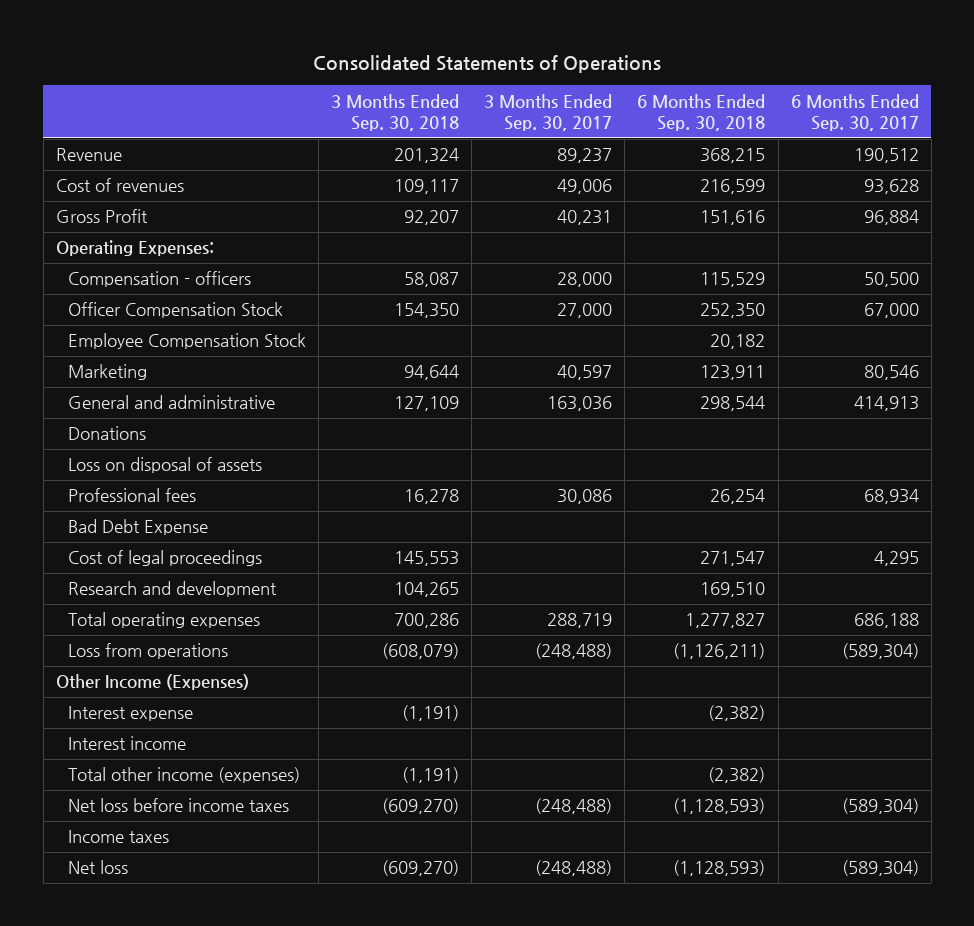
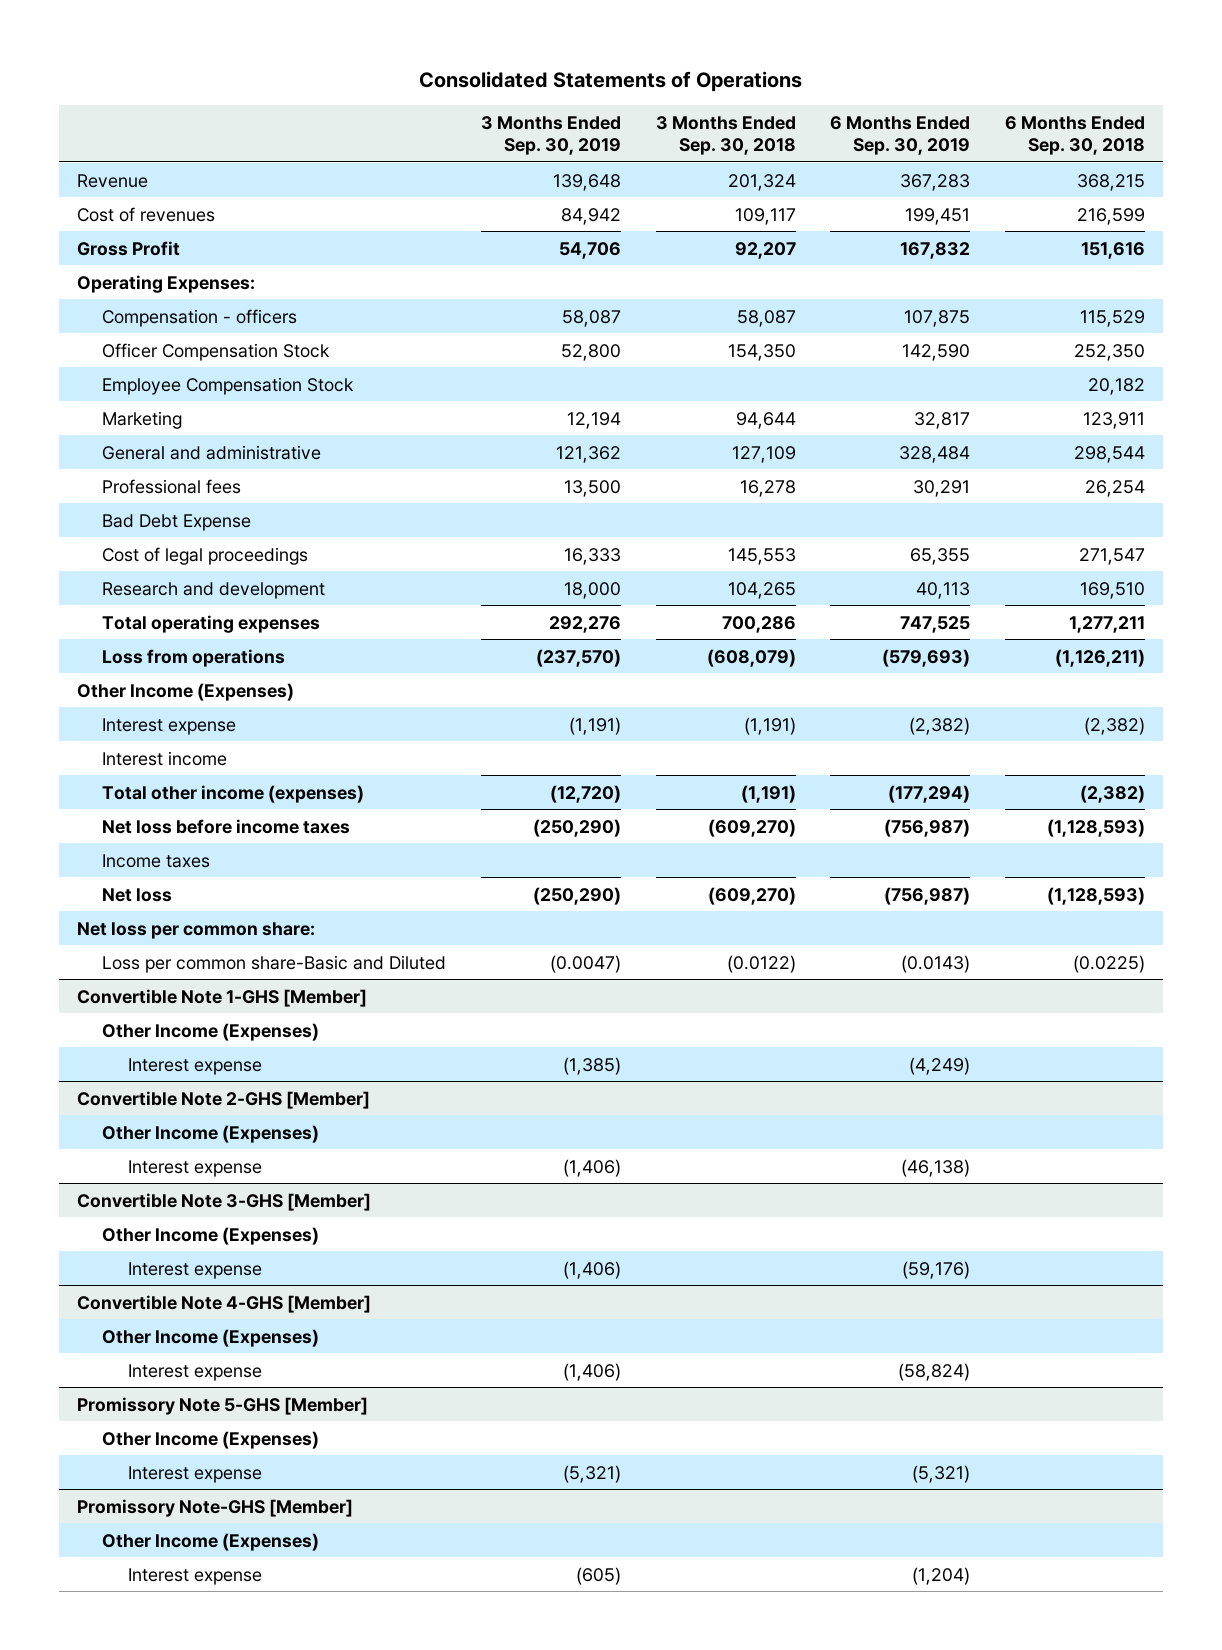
[484,93,613,131] 3 Months Ended Sep. 30, 2017 -> none
[790,93,919,131] 6 Months Ended Sep. 30, 2017 -> none
none -> [481,115,622,155] 3 Months Ended Sep. 30, 2019
none -> [830,115,971,155] 6 Months Ended Sep. 30, 2019
[68,426,147,441] Donations -> none
[68,457,263,474] Loss on disposal of assets -> none
[685,613,766,629] 1,277,827 -> [1069,615,1146,633] 1,277,211
none -> [76,921,315,939] Net loss per common share:
none -> [102,954,447,973] Loss per common share-Basic and Diluted
none -> [76,988,367,1007] Convertible Note 1-GHS [Member]
none -> [102,1022,320,1041] Other Income (Expenses)
none -> [128,1057,263,1075] Interest expense
none -> [76,1090,370,1109] Convertible Note 2-GHS [Member]
none -> [102,1124,320,1143] Other Income (Expenses)
none -> [128,1159,263,1177] Interest expense
none -> [76,1192,371,1211] Convertible Note 3-GHS [Member]
none -> [102,1226,320,1245] Other Income (Expenses)
none -> [128,1261,263,1279] Interest expense
none -> [76,1294,371,1313] Convertible Note 4-GHS [Member]
none -> [102,1328,320,1347] Other Income (Expenses)
none -> [128,1363,263,1381] Interest expense
none -> [76,1396,368,1415] Promissory Note 5-GHS [Member]
none -> [102,1430,320,1449] Other Income (Expenses)
none -> [128,1465,263,1483] Interest expense
none -> [76,1498,353,1517] Promissory Note-GHS [Member]
none -> [102,1532,320,1551] Other Income (Expenses)
none -> [128,1567,263,1585] Interest expense

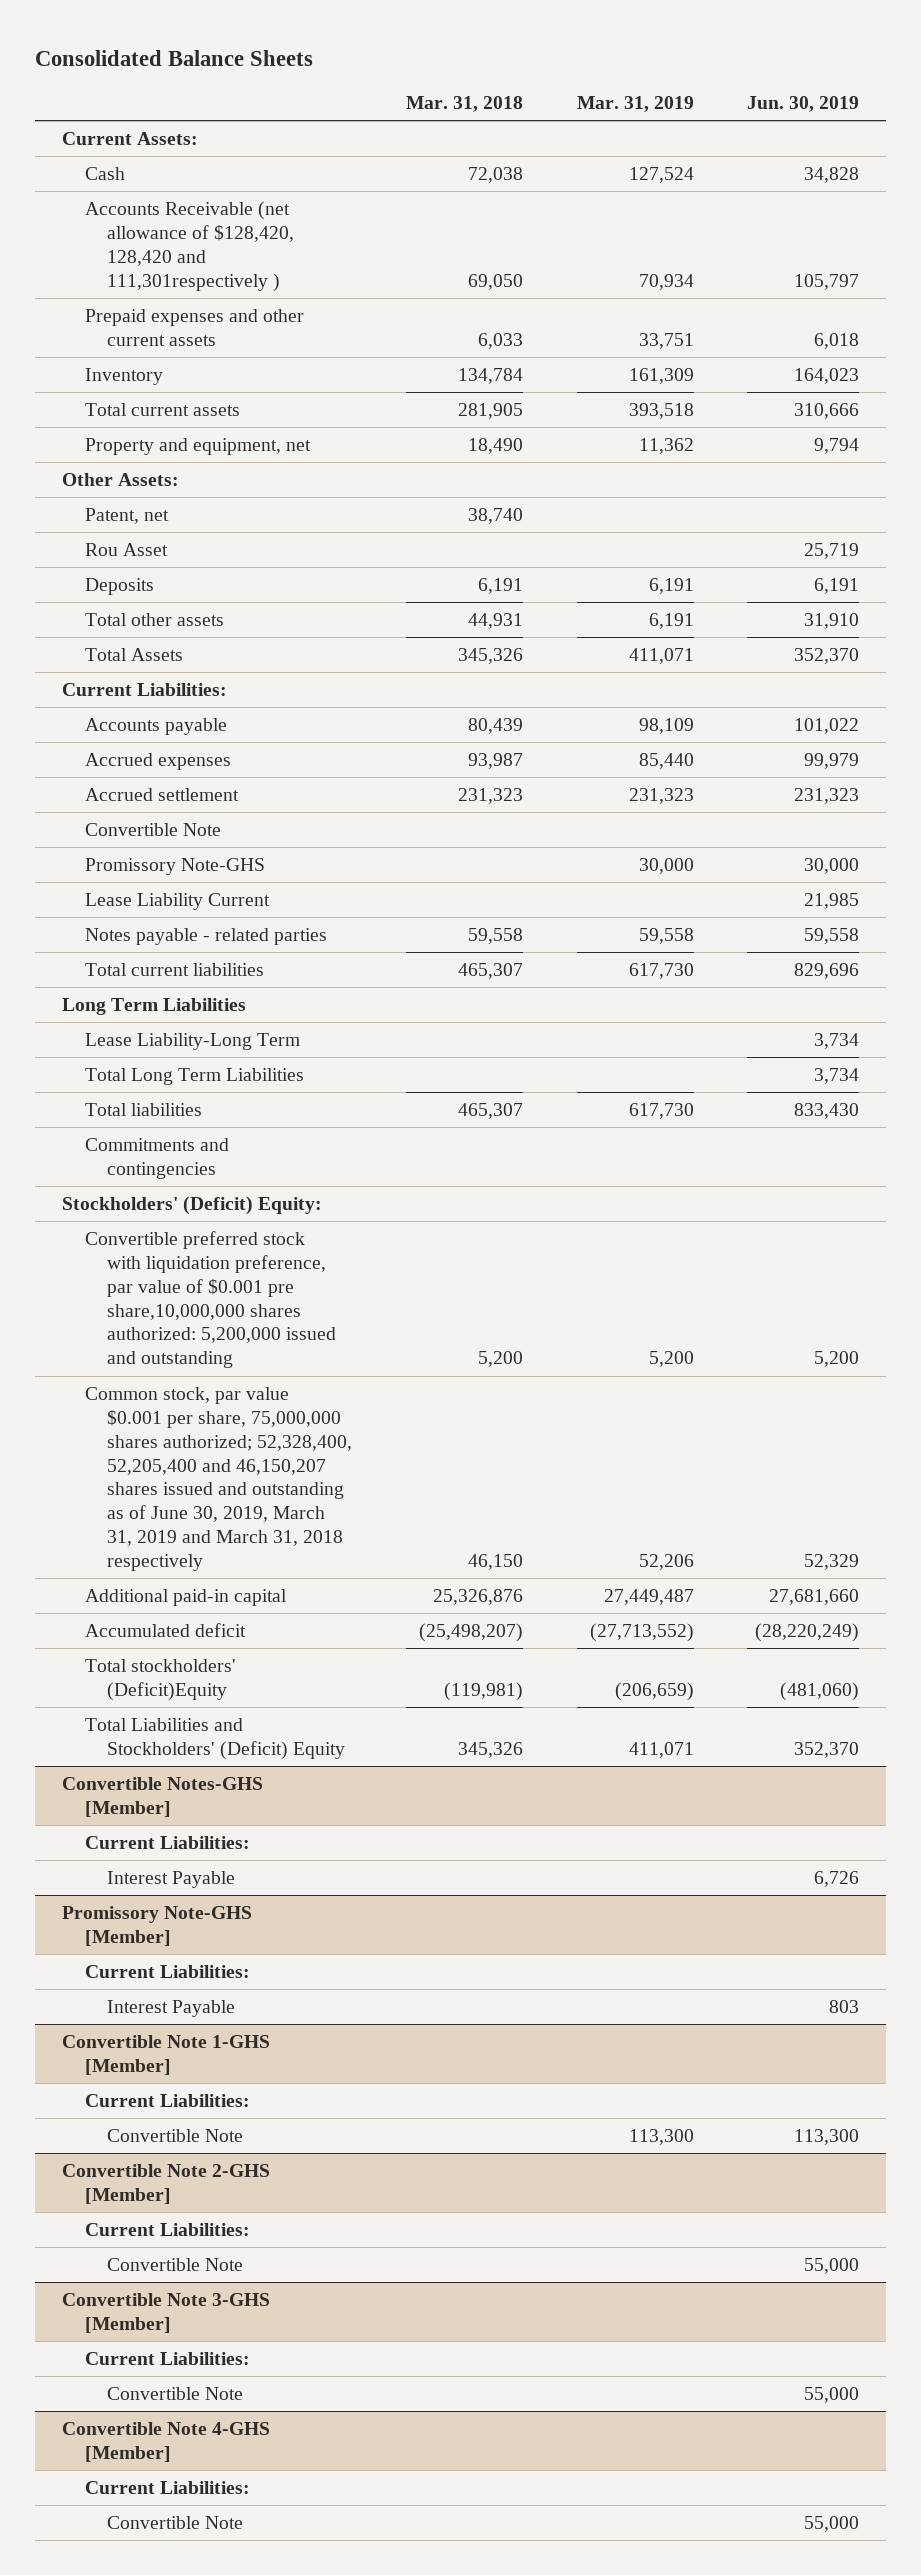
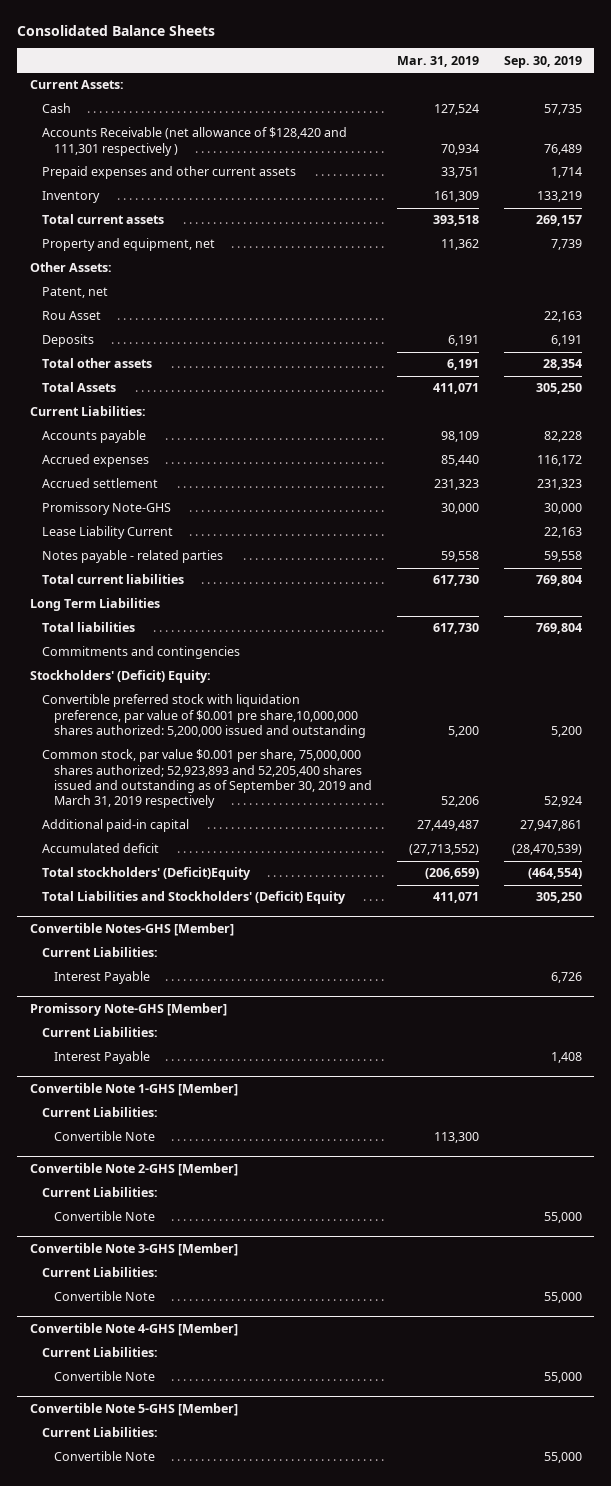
[405,96,523,113] Mar. 31, 2018 -> none
[747,96,860,113] Jun. 30, 2019 -> none
none -> [503,55,582,68] Sep. 30, 2019
[84,201,295,292] Accounts Receivable (net allowance of $128,420, 128,420 and 111,301respectively ) -> [41,127,347,156] Accounts Receivable (net allowance of $128,420 and 111,301 respectively )
[84,823,221,837] Convertible Note -> none
[84,1033,300,1051] Lease Liability-Long Term -> none
[84,1068,304,1086] Total Long Term Liabilities -> none
[84,1387,353,1571] Common stock, par value $0.001 per share, 75,000,000 shares authorized; 52,328,400, 52,205,400 and 46,150,207 shares issued and outstanding as of June 30, 2019, March 31, 2019 and March 31, 2018 respectively -> [41,749,372,809] Common stock, par value $0.001 per share, 75,000,000 shares authorized; 52,923,893 and 52,205,400 shares issued and outstanding as of September 30, 2019 and March 31, 2019 respectively
none -> [29,1403,238,1417] Convertible Note 5-GHS [Member]
none -> [41,1427,158,1438] Current Liabilities:
none -> [53,1451,155,1462] Convertible Note

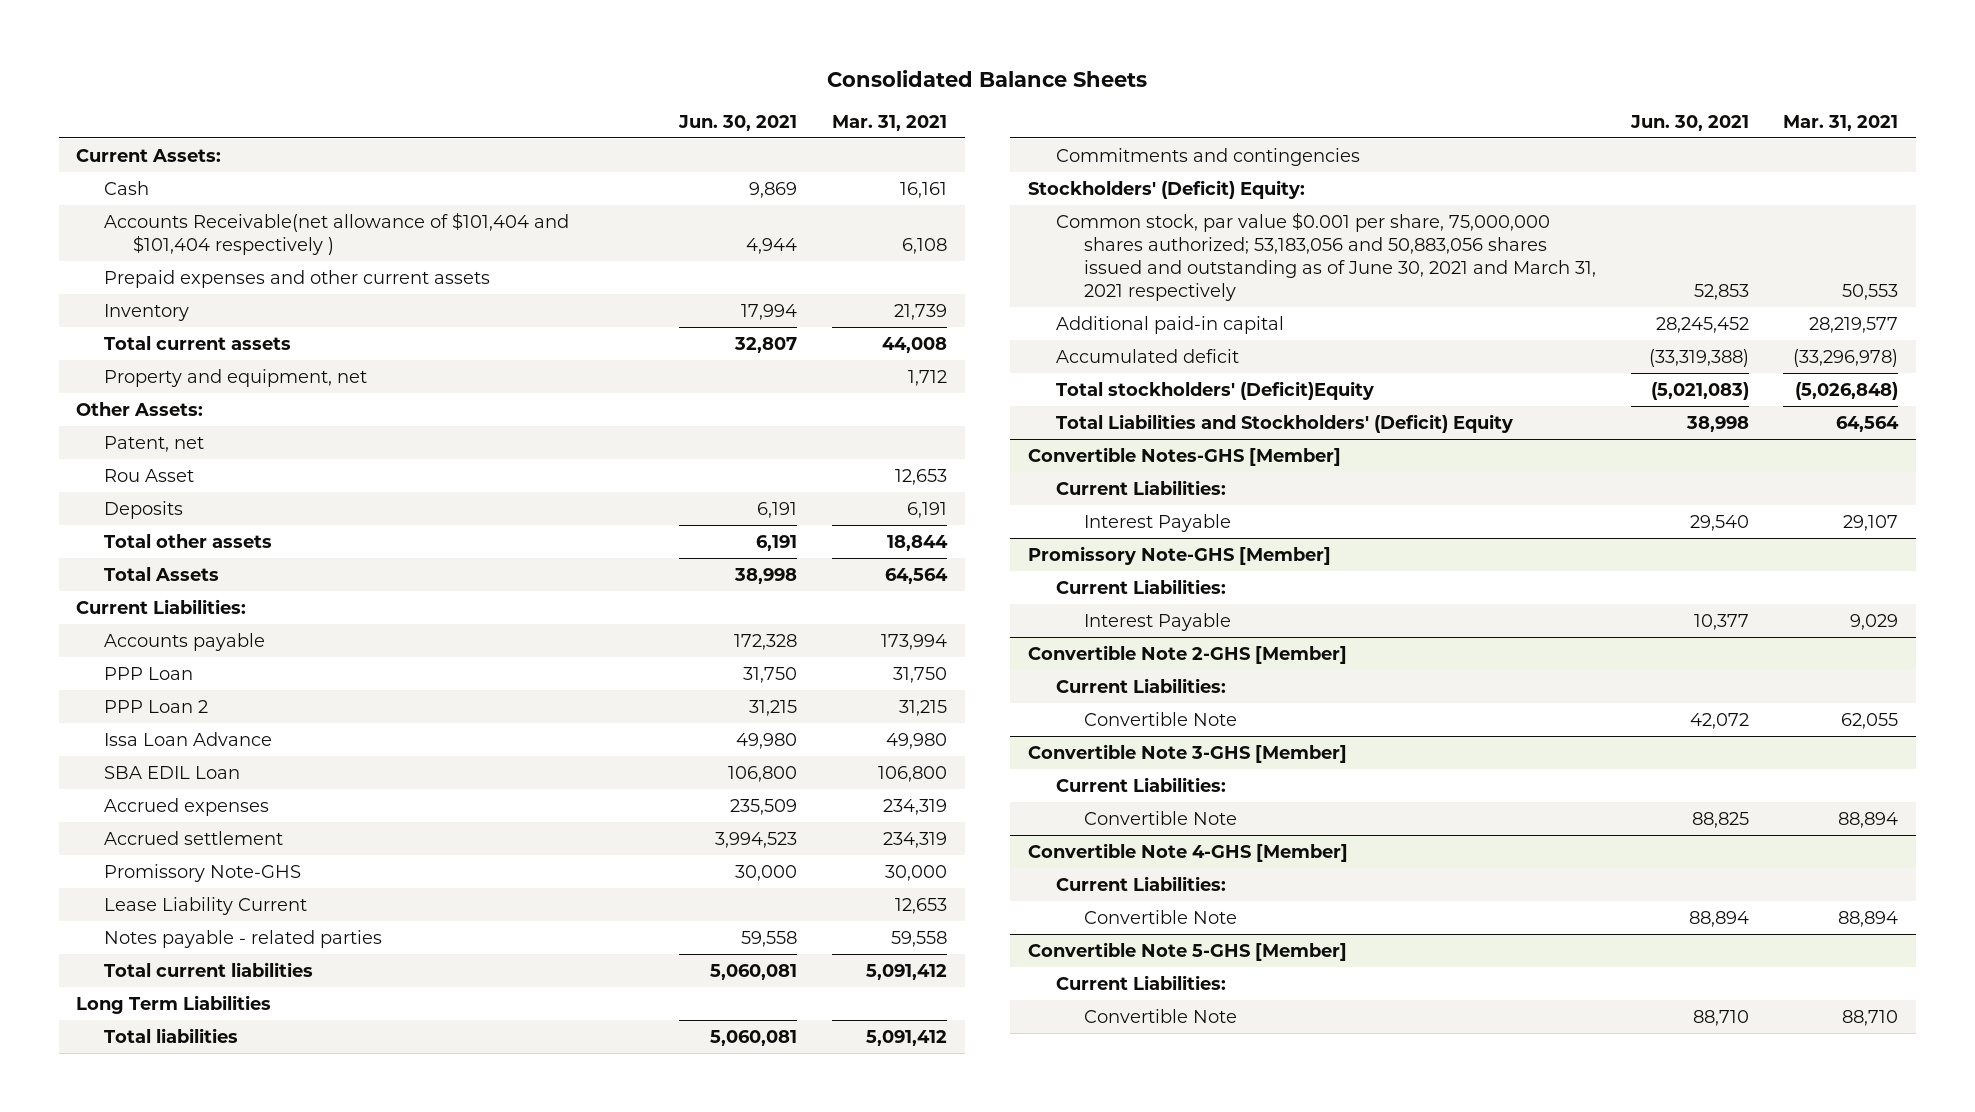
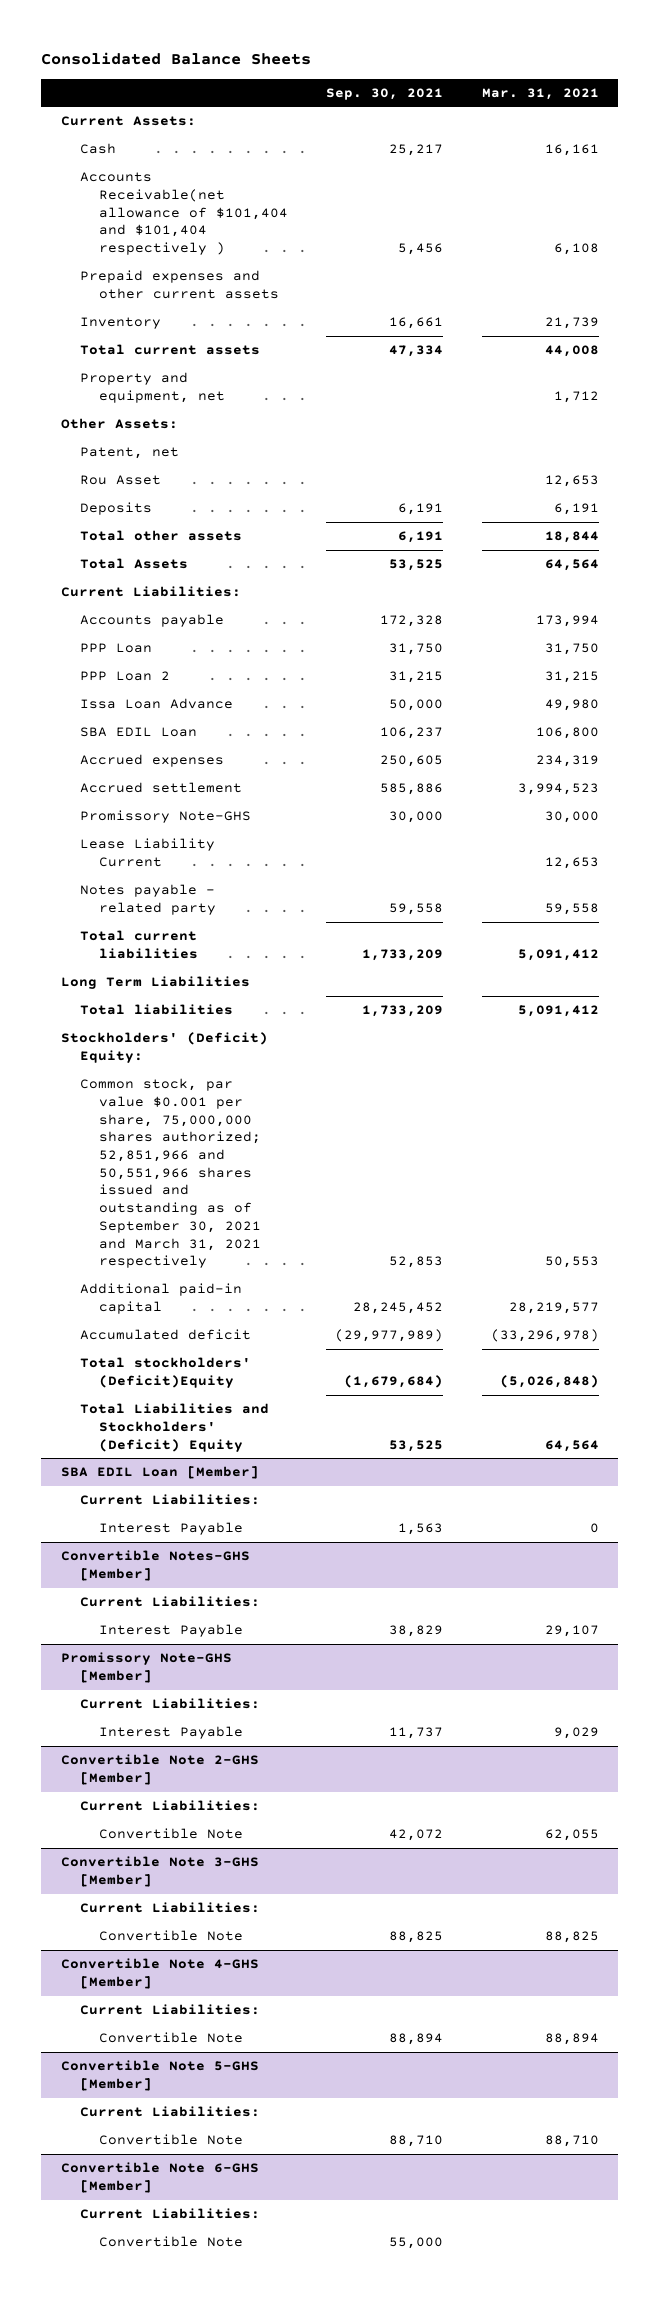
[678,114,798,131] Jun. 30, 2021 -> none
none -> [326,87,444,100] Sep. 30, 2021
[883,831,948,848] 234,319 -> [517,783,599,796] 3,994,523
[104,929,383,948] Notes payable - related parties -> [79,884,216,915] Notes payable - related party
[1055,147,1360,166] Commitments and contingencies -> none
[1055,211,1596,302] Common stock, par value $0.001 per share, 75,000,000 shares authorized; 53,183,056 and 50,883,056 shares issued and outstanding as of June 30, 2021 and March 31, 2021 respectively -> [79,1078,261,1269] Common stock, par value $0.001 per share, 75,000,000 shares authorized; 52,851,966 and 50,551,966 shares issued and outstanding as of September 30, 2021 and March 31, 2021 respectively
none -> [60,1466,259,1480] SBA EDIL Loan [Member]
none -> [79,1494,260,1506] Current Liabilities:
none -> [98,1522,243,1536] Interest Payable
[1838,811,1899,828] 88,894 -> [544,1931,599,1944] 88,825
none -> [60,2162,259,2193] Convertible Note 6-GHS [Member]
none -> [79,2208,260,2220] Current Liabilities:
none -> [98,2236,243,2248] Convertible Note

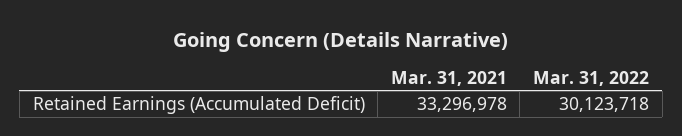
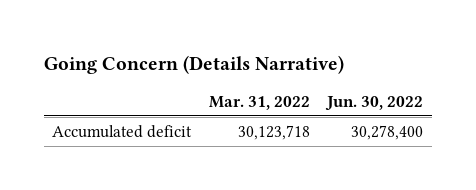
[390,70,507,86] Mar. 31, 2021 -> none
none -> [325,95,424,111] Jun. 30, 2022
[32,96,365,115] Retained Earnings (Accumulated Deficit) -> [52,125,193,139] Accumulated deficit

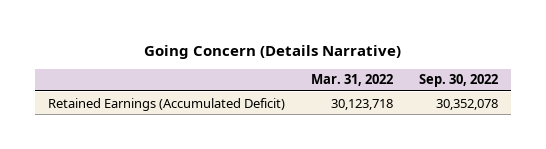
[325,95,424,111] Jun. 30, 2022 -> none
none -> [419,74,499,88] Sep. 30, 2022
[52,125,193,139] Accumulated deficit -> [48,97,286,111] Retained Earnings (Accumulated Deficit)

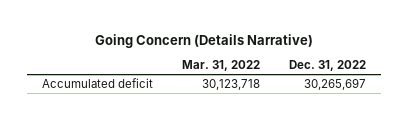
[419,74,499,88] Sep. 30, 2022 -> none
none -> [288,60,366,72] Dec. 31, 2022
[48,97,286,111] Retained Earnings (Accumulated Deficit) -> [41,78,153,89] Accumulated deficit

